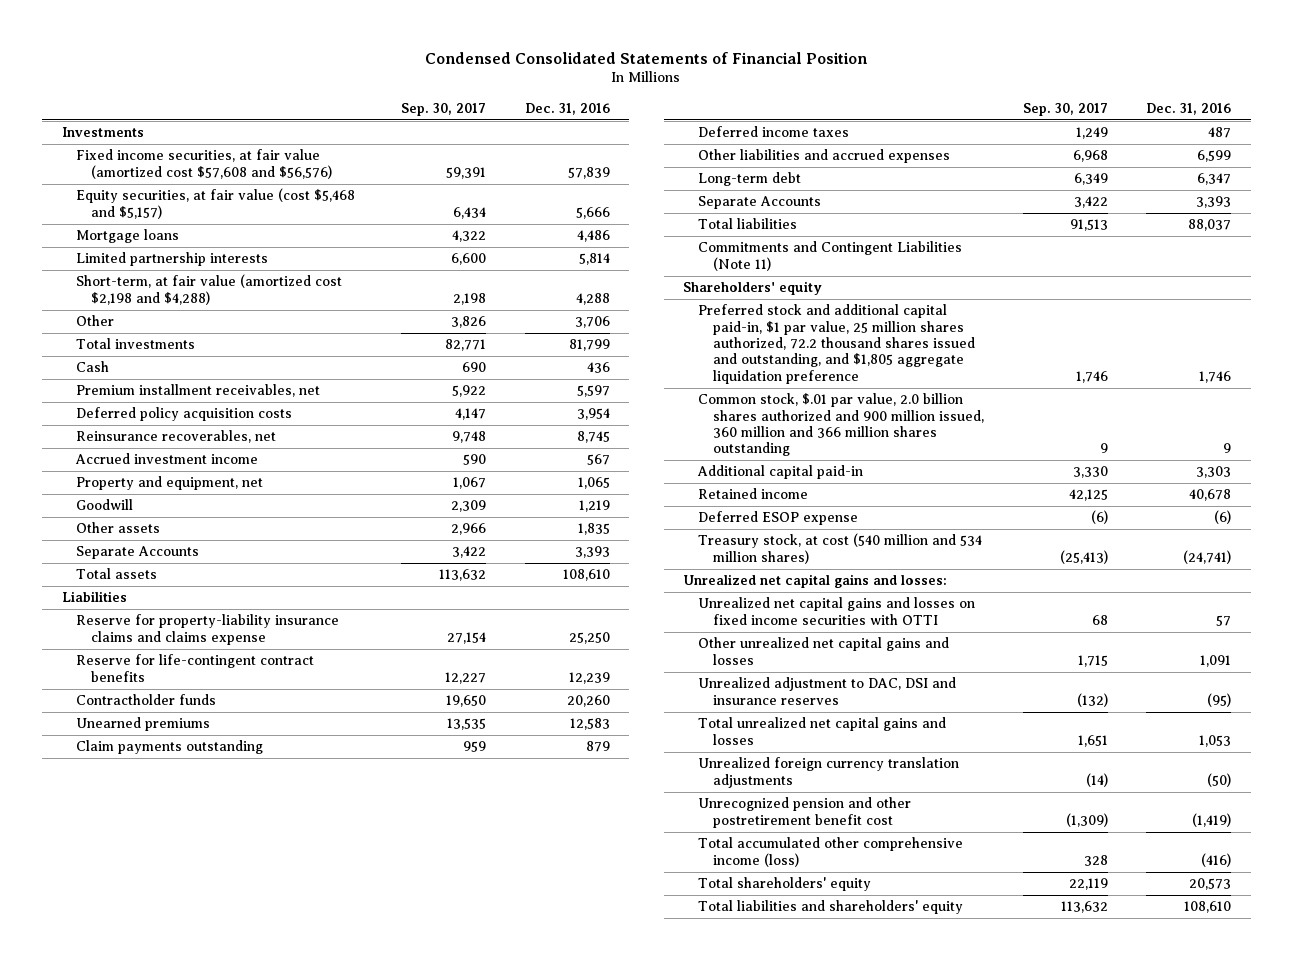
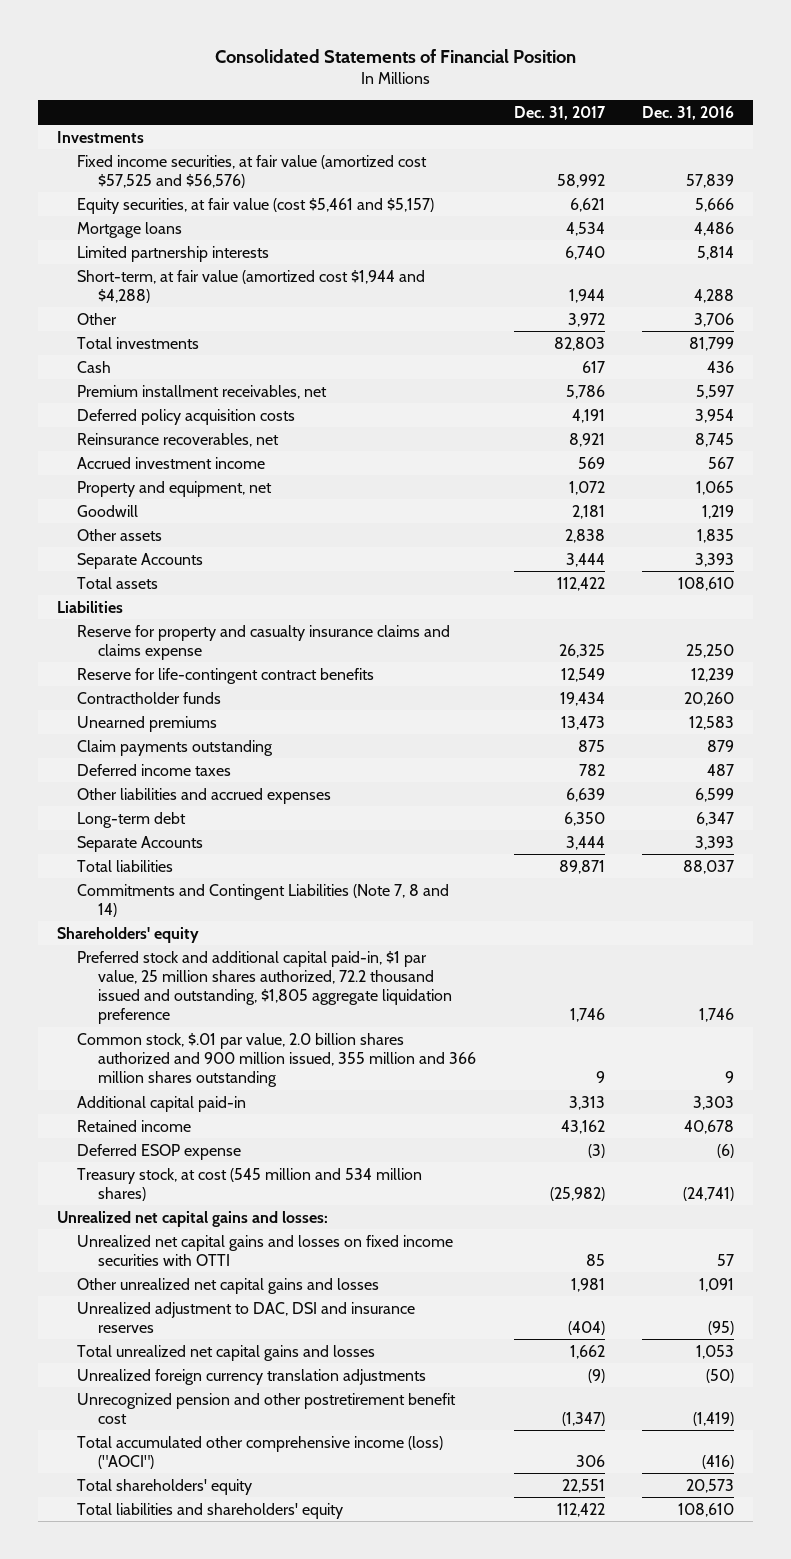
[425,51,869,64] Condensed Consolidated Statements of Financial Position -> [214,48,576,63] Consolidated Statements of Financial Position
[401,102,487,116] Sep. 30, 2017 -> none
none -> [513,105,606,120] Dec. 31, 2017
[76,149,333,179] Fixed income securities, at fair value (amortized cost $57,608 and $56,576) -> [77,154,428,188] Fixed income securities, at fair value (amortized cost $57,525 and $56,576)
[76,188,356,219] Equity securities, at fair value (cost $5,468 and $5,157) -> [77,197,435,214] Equity securities, at fair value (cost $5,461 and $5,157)
[76,274,343,305] Short-term, at fair value (amortized cost $2,198 and $4,288) -> [77,269,426,303] Short-term, at fair value (amortized cost $1,944 and $4,288)
[76,614,340,645] Reserve for property-liability insurance claims and claims expense -> [77,624,451,660] Reserve for property and casualty insurance claims and claims expense
[697,241,962,271] Commitments and Contingent Liabilities (Note 11) -> [77,883,450,917] Commitments and Contingent Liabilities (Note 7, 8 and 14)
[697,304,975,384] Preferred stock and additional capital paid-in, $1 par value, 25 million shares authorized, 72.2 thousand shares issued and outstanding, and $1,805 aggregate liquidation preference -> [77,950,453,1025] Preferred stock and additional capital paid-in, $1 par value, 25 million shares authorized, 72.2 thousand issued and outstanding, $1,805 aggregate liquidation preference
[697,393,984,457] Common stock, $.01 par value, 2.0 billion shares authorized and 900 million issued, 360 million and 366 million shares outstanding -> [77,1032,477,1088] Common stock, $.01 par value, 2.0 billion shares authorized and 900 million issued, 355 million and 366 million shares outstanding
[697,533,982,564] Treasury stock, at cost (540 million and 534 million shares) -> [77,1167,423,1201] Treasury stock, at cost (545 million and 534 million shares)
[697,837,963,867] Total accumulated other comprehensive income (loss) -> [77,1435,444,1469] Total accumulated other comprehensive income (loss) ("AOCI")

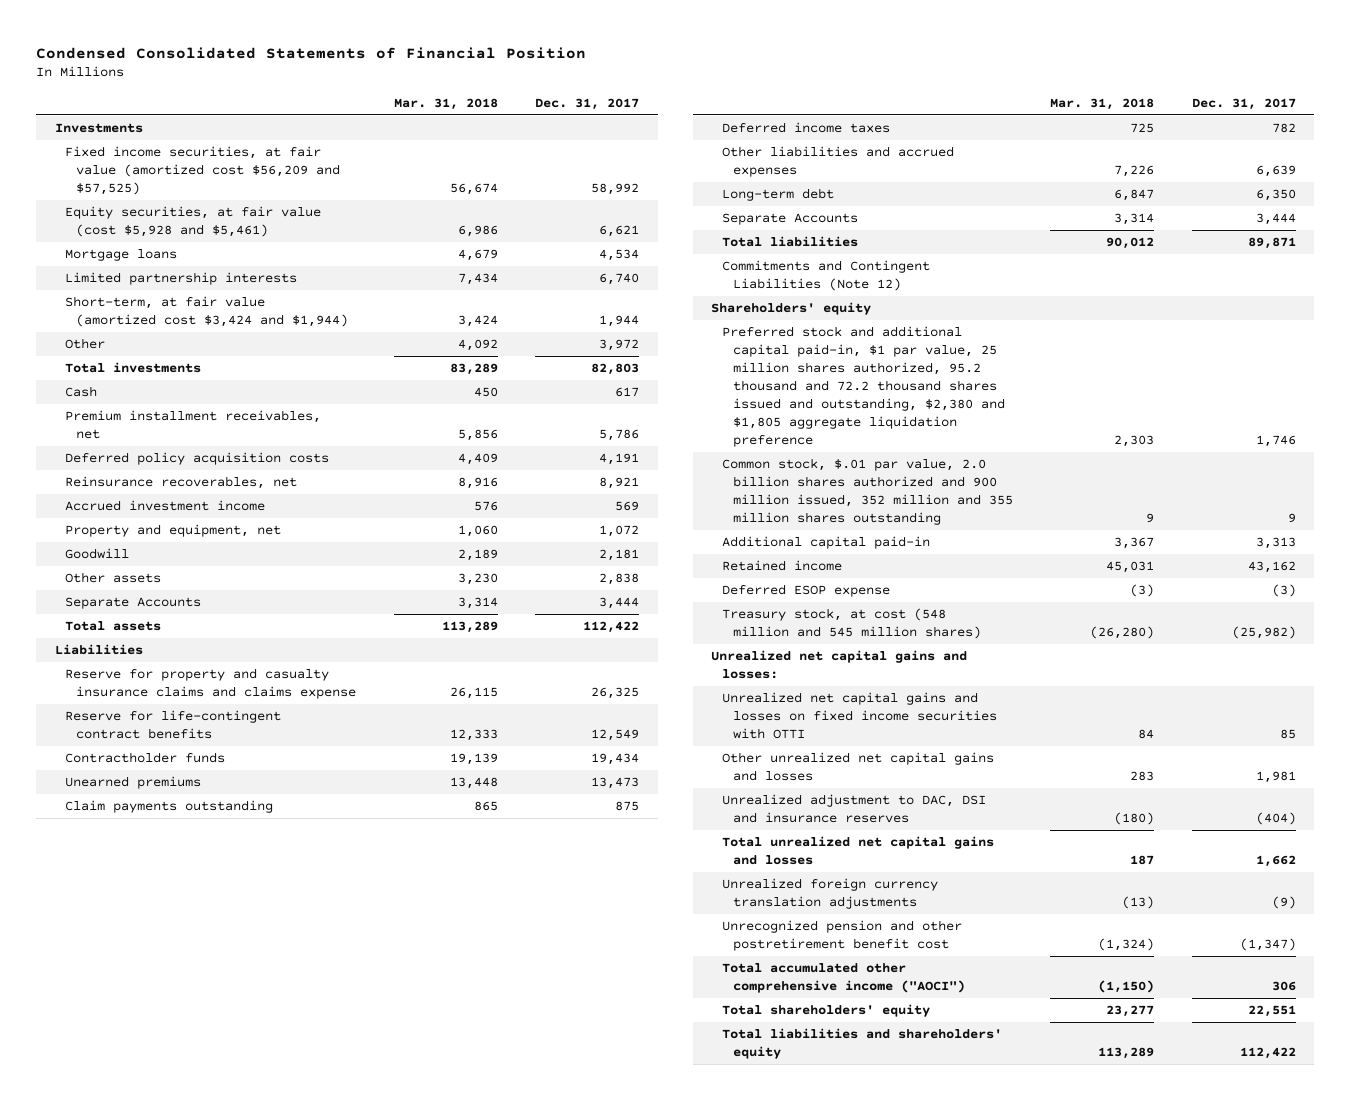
[214,48,576,63] Consolidated Statements of Financial Position -> [35,46,586,59] Condensed Consolidated Statements of Financial Position
[642,105,735,120] Dec. 31, 2016 -> none
none -> [393,97,498,110] Mar. 31, 2018
[77,154,428,188] Fixed income securities, at fair value (amortized cost $57,525 and $56,576) -> [65,146,341,196] Fixed income securities, at fair value (amortized cost $56,209 and $57,525)
[77,197,435,214] Equity securities, at fair value (cost $5,461 and $5,157) -> [65,206,322,238] Equity securities, at fair value (cost $5,928 and $5,461)
[77,269,426,303] Short-term, at fair value (amortized cost $1,944 and $4,288) -> [65,296,349,328] Short-term, at fair value (amortized cost $3,424 and $1,944)
[77,883,450,917] Commitments and Contingent Liabilities (Note 7, 8 and 14) -> [722,260,931,292] Commitments and Contingent Liabilities (Note 12)
[77,950,453,1025] Preferred stock and additional capital paid-in, $1 par value, 25 million shares authorized, 72.2 thousand issued and outstanding, $1,805 aggregate liquidation preference -> [722,326,1005,447] Preferred stock and additional capital paid-in, $1 par value, 25 million shares authorized, 95.2 thousand and 72.2 thousand shares issued and outstanding, $2,380 and $1,805 aggregate liquidation preference
[77,1032,477,1088] Common stock, $.01 par value, 2.0 billion shares authorized and 900 million issued, 355 million and 366 million shares outstanding -> [722,458,1013,526] Common stock, $.01 par value, 2.0 billion shares authorized and 900 million issued, 352 million and 355 million shares outstanding
[77,1167,423,1201] Treasury stock, at cost (545 million and 534 million shares) -> [722,608,981,640] Treasury stock, at cost (548 million and 545 million shares)
[77,1435,444,1469] Total accumulated other comprehensive income (loss) ("AOCI") -> [722,963,965,994] Total accumulated other comprehensive income ("AOCI")

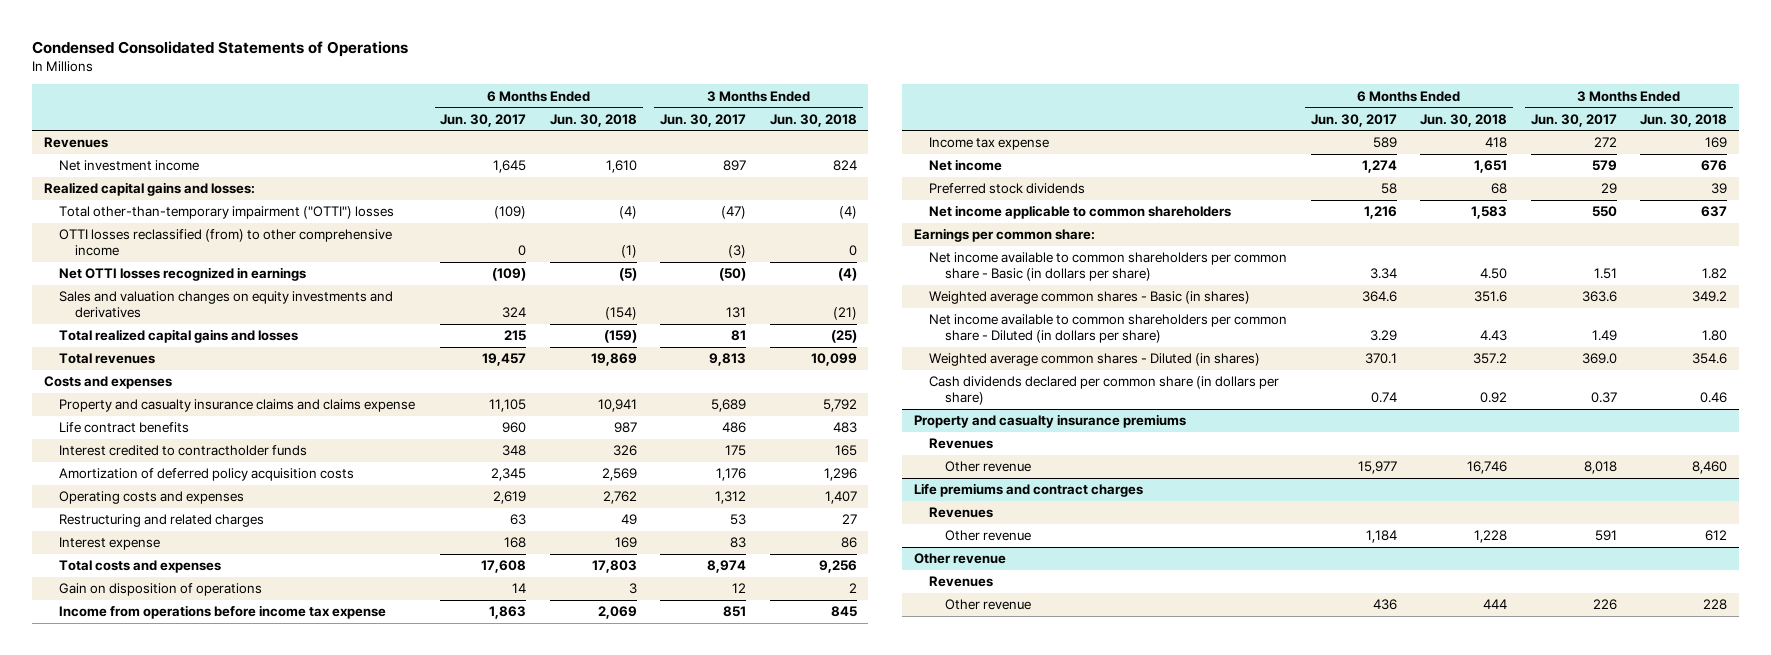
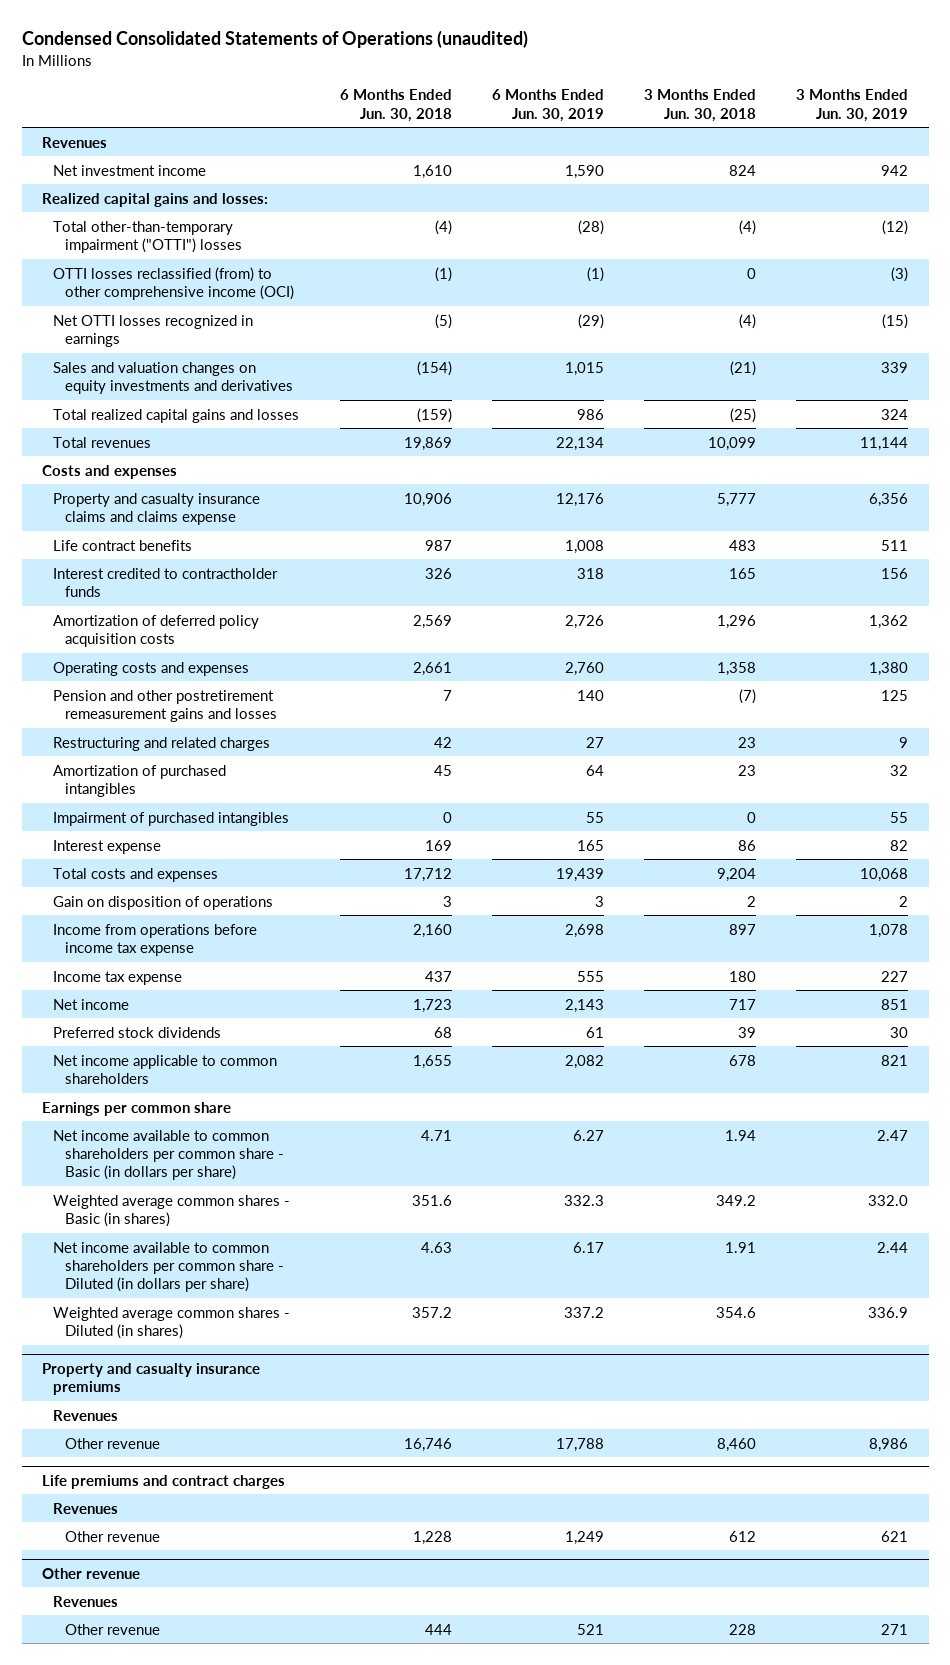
[31,40,408,57] Condensed Consolidated Statements of Operations -> [21,30,528,49] Condensed Consolidated Statements of Operations (unaudited)
[440,113,527,127] Jun. 30, 2017 -> none
[660,113,747,127] Jun. 30, 2017 -> none
none -> [491,89,604,122] 6 Months Ended Jun. 30, 2019
none -> [796,89,909,122] 3 Months Ended Jun. 30, 2019
[59,229,393,257] OTTI losses reclassified (from) to other comprehensive income -> [53,266,295,300] OTTI losses reclassified (from) to other comprehensive income (OCI)
[597,399,637,413] 10,941 -> [403,492,452,507] 10,906
[822,399,857,413] 5,792 -> [717,492,757,507] 5,777
[602,491,637,505] 2,762 -> [412,661,452,676] 2,661
[824,491,857,505] 1,407 -> [717,661,757,676] 1,358
none -> [53,689,278,722] Pension and other postretirement remeasurement gains and losses
[620,514,637,526] 49 -> [433,736,452,748] 42
[841,514,857,525] 27 -> [738,736,757,748] 23
none -> [53,764,227,797] Amortization of purchased intangibles
none -> [53,811,290,826] Impairment of purchased intangibles
[591,560,637,574] 17,803 -> [403,867,452,882] 17,712
[818,560,857,574] 9,256 -> [717,867,757,882] 9,204
[597,606,637,620] 2,069 -> [412,923,452,938] 2,160
[830,606,857,618] 845 -> [729,923,757,935] 897
[1485,137,1508,149] 418 -> [424,970,452,982] 437
[1705,137,1728,149] 169 -> [729,970,757,982] 180
[1474,160,1508,174] 1,651 -> [412,998,452,1013] 1,723
[1701,160,1728,172] 676 -> [729,998,757,1010] 717
[1471,206,1508,220] 1,583 -> [412,1054,452,1069] 1,655
[1701,206,1728,218] 637 -> [729,1054,757,1066] 678
[913,228,1095,243] Earnings per common share: -> [41,1101,231,1116] Earnings per common share
[1480,268,1508,280] 4.50 -> [420,1129,452,1141] 4.71
[1702,268,1728,280] 1.82 -> [725,1129,757,1141] 1.94
[1480,330,1508,342] 4.43 -> [420,1241,452,1253] 4.63
[1702,330,1728,342] 1.80 -> [725,1241,757,1253] 1.91
[929,376,1280,406] Cash dividends declared per common share (in dollars per share) -> none

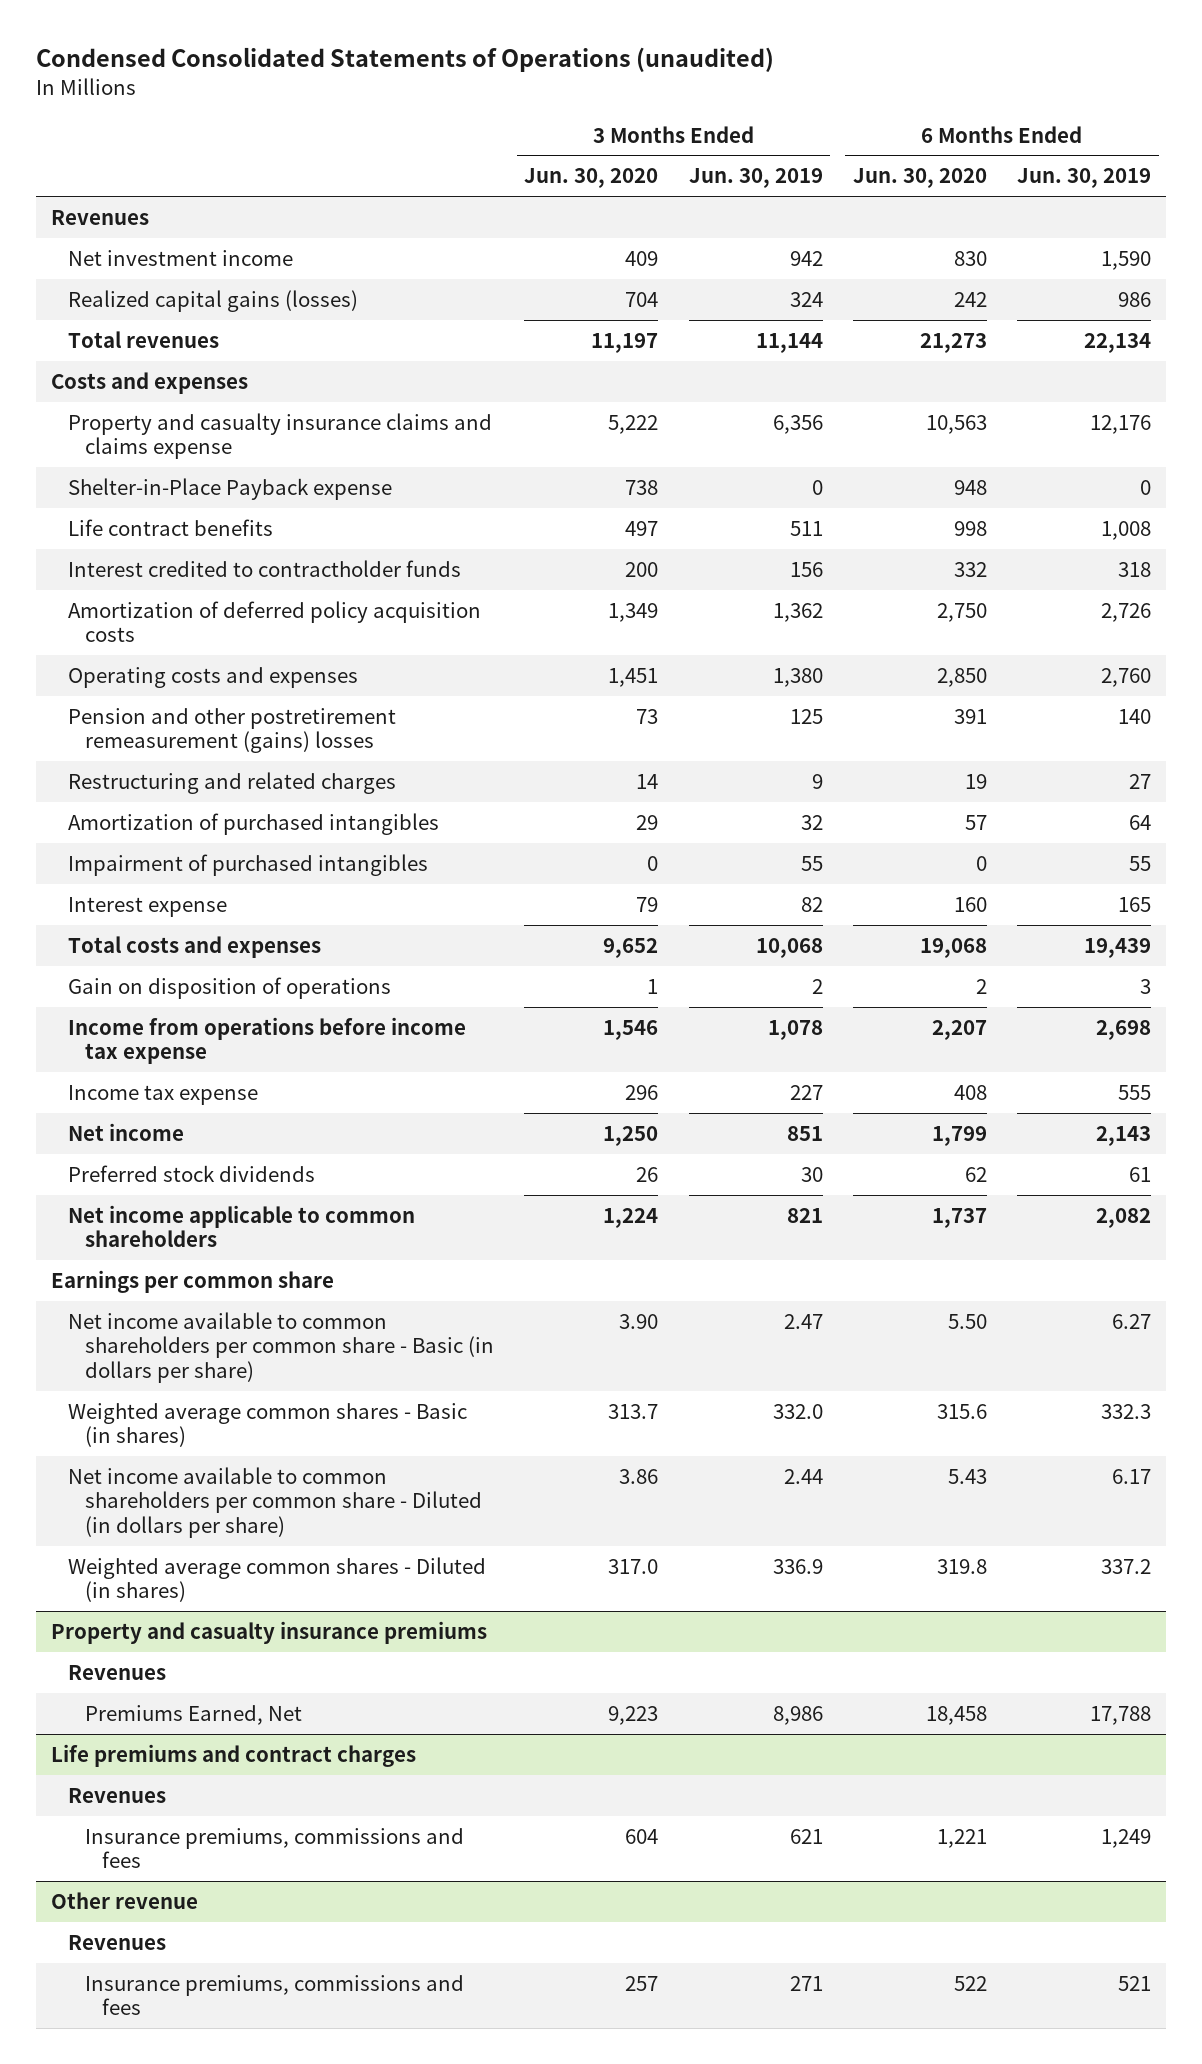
[339,89,452,122] 6 Months Ended Jun. 30, 2018 -> none
[644,89,757,122] 3 Months Ended Jun. 30, 2018 -> none
none -> [524,168,659,189] Jun. 30, 2020
none -> [852,168,987,189] Jun. 30, 2020
[41,192,268,207] Realized capital gains and losses: -> none
[53,220,243,253] Total other-than-temporary impairment ("OTTI") losses -> none
[53,266,295,300] OTTI losses reclassified (from) to other comprehensive income (OCI) -> none
[53,314,254,347] Net OTTI losses recognized in earnings -> none
[53,361,294,394] Sales and valuation changes on equity investments and derivatives -> none
[53,408,300,423] Total realized capital gains and losses -> [67,289,358,312] Realized capital gains (losses)
none -> [67,477,392,500] Shelter-in-Place Payback expense
[53,689,278,722] Pension and other postretirement remeasurement gains and losses -> [67,707,396,754] Pension and other postretirement remeasurement (gains) losses
[65,1437,161,1449] Other revenue -> [85,1704,303,1725] Premiums Earned, Net
[65,1530,161,1542] Other revenue -> [85,1827,465,1869] Insurance premiums, commissions and fees
[65,1623,161,1635] Other revenue -> [85,1974,465,2016] Insurance premiums, commissions and fees

